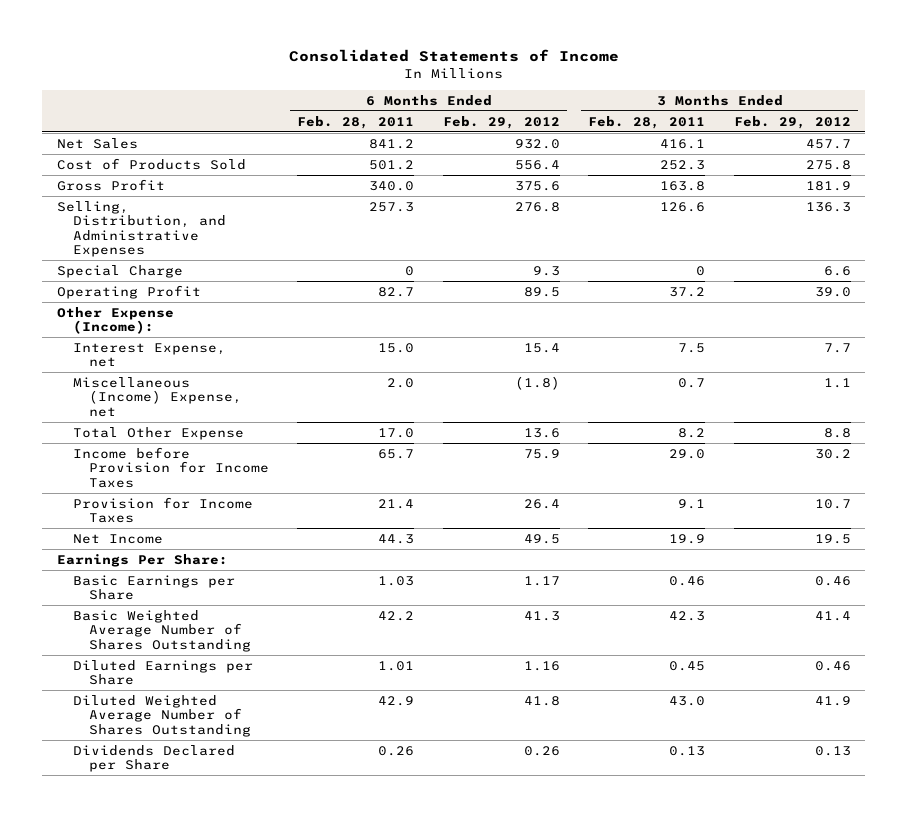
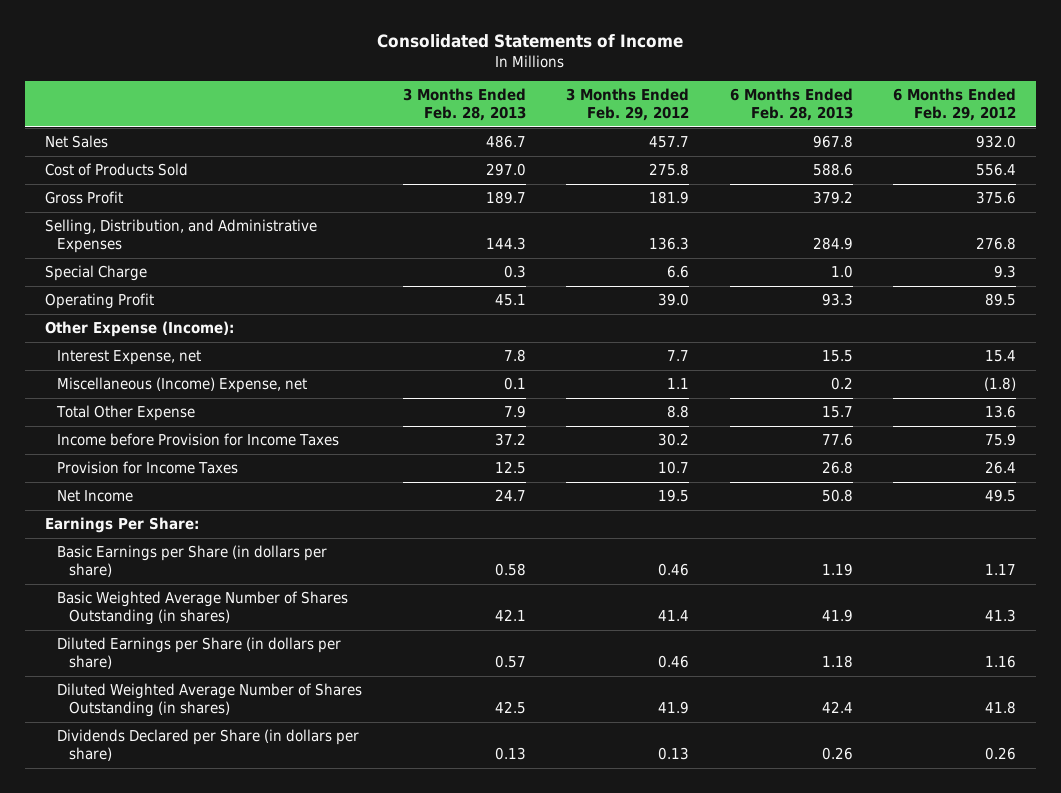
[297,115,415,129] Feb. 28, 2011 -> none
[588,115,706,129] Feb. 28, 2011 -> none
none -> [402,88,526,122] 3 Months Ended Feb. 28, 2013
none -> [729,88,853,122] 6 Months Ended Feb. 28, 2013
[72,574,235,601] Basic Earnings per Share -> [57,545,328,578] Basic Earnings per Share (in dollars per share)
[72,609,251,652] Basic Weighted Average Number of Shares Outstanding -> [57,591,349,626] Basic Weighted Average Number of Shares Outstanding (in shares)
[72,659,253,686] Diluted Earnings per Share -> [57,637,342,670] Diluted Earnings per Share (in dollars per share)
[72,694,251,737] Diluted Weighted Average Number of Shares Outstanding -> [57,683,363,718] Diluted Weighted Average Number of Shares Outstanding (in shares)
[72,744,235,773] Dividends Declared per Share -> [57,729,360,762] Dividends Declared per Share (in dollars per share)

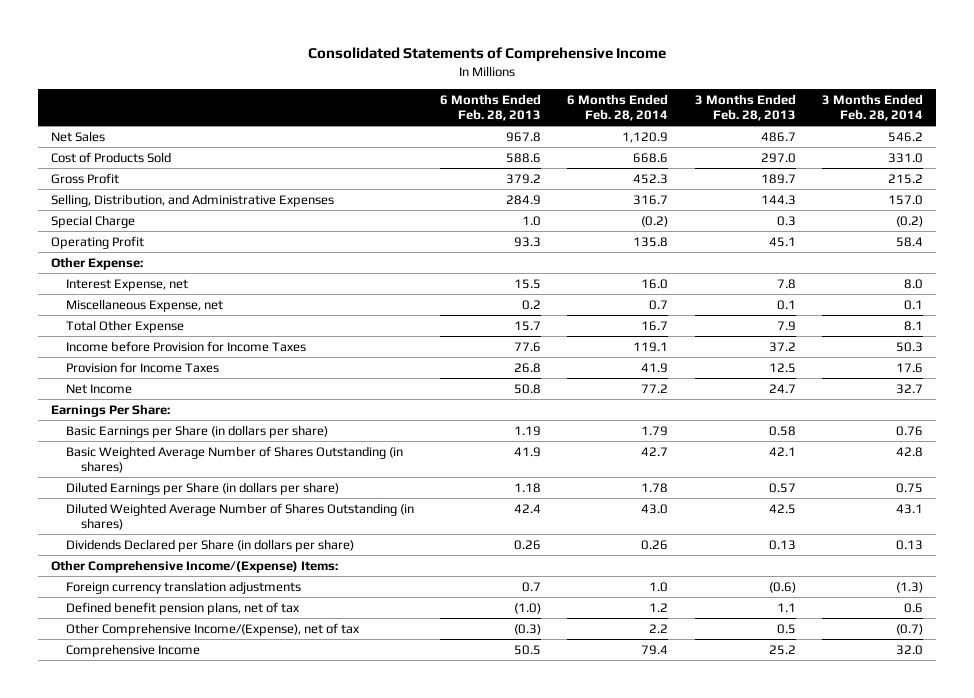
[377,33,684,48] Consolidated Statements of Income -> [307,47,666,63] Consolidated Statements of Comprehensive Income
[566,88,690,122] 3 Months Ended Feb. 29, 2012 -> none
[893,88,1017,122] 6 Months Ended Feb. 29, 2012 -> none
none -> [567,93,669,122] 6 Months Ended Feb. 28, 2014
none -> [822,93,924,122] 3 Months Ended Feb. 28, 2014
[44,321,234,338] Other Expense (Income): -> [50,256,143,270] Other Expense:
[57,377,308,394] Miscellaneous (Income) Expense, net -> [65,298,223,312] Miscellaneous Expense, net
none -> [50,559,338,573] Other Comprehensive Income/(Expense) Items:
none -> [65,580,301,594] Foreign currency translation adjustments
none -> [65,601,300,615] Defined benefit pension plans, net of tax
none -> [65,622,360,636] Other Comprehensive Income/(Expense), net of tax
none -> [65,643,200,657] Comprehensive Income

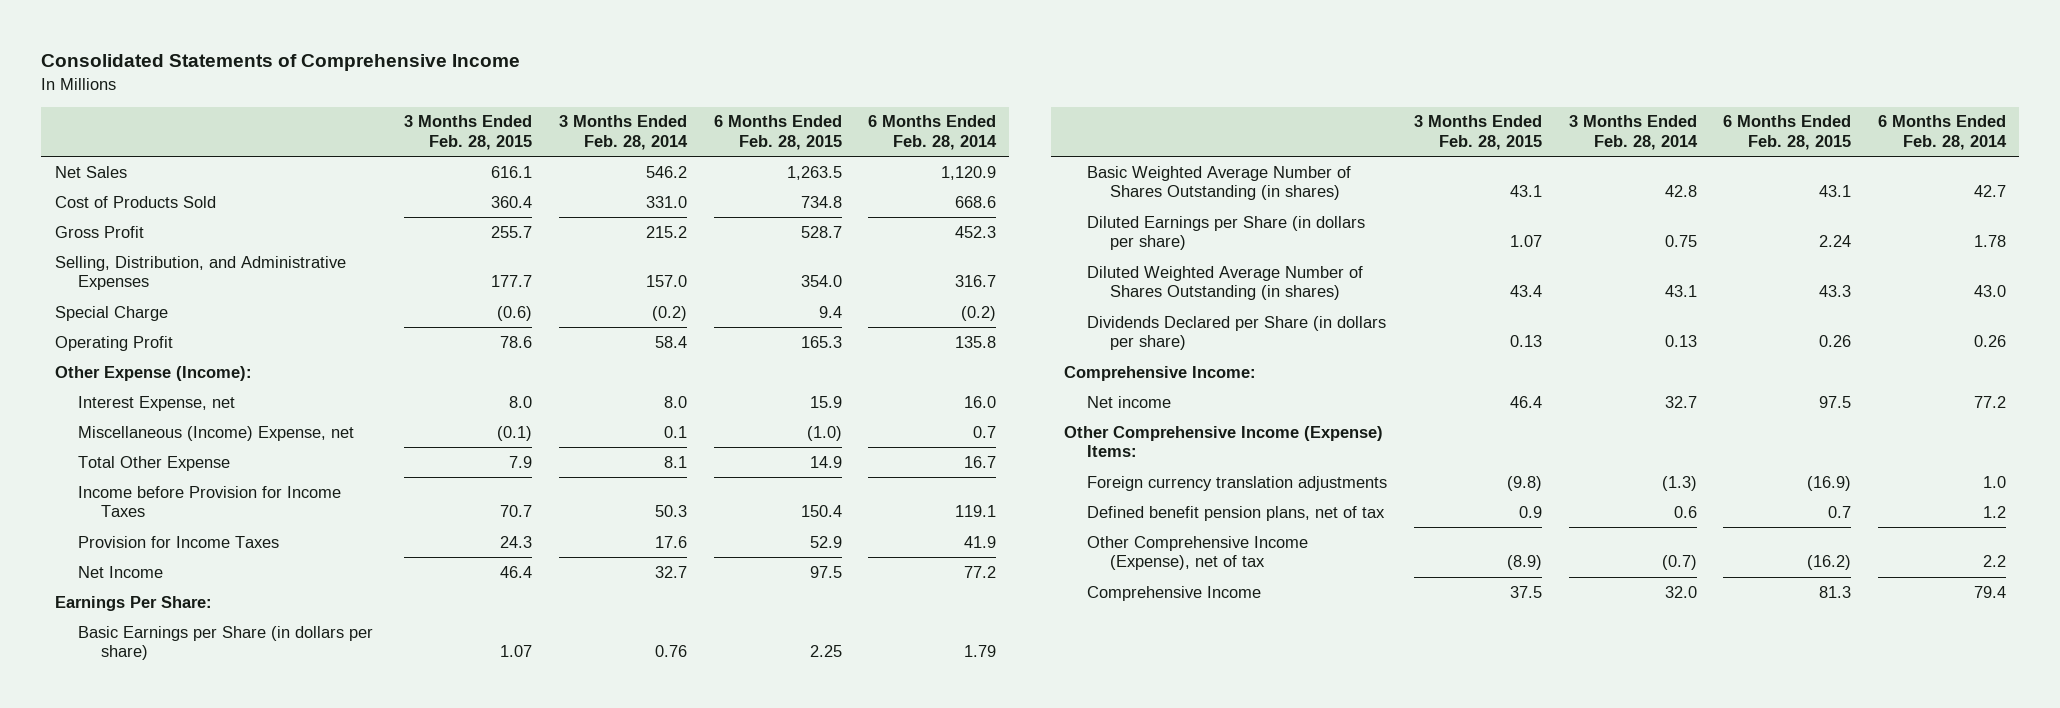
[440,93,542,122] 6 Months Ended Feb. 28, 2013 -> none
[694,93,796,122] 3 Months Ended Feb. 28, 2013 -> none
none -> [404,115,533,150] 3 Months Ended Feb. 28, 2015
none -> [713,115,842,150] 6 Months Ended Feb. 28, 2015
[50,256,143,270] Other Expense: -> [54,365,252,381] Other Expense (Income):
[65,298,223,312] Miscellaneous Expense, net -> [77,425,354,441] Miscellaneous (Income) Expense, net
none -> [1064,365,1257,381] Comprehensive Income:
none -> [1087,395,1172,408] Net income
[50,559,338,573] Other Comprehensive Income/(Expense) Items: -> [1064,425,1384,458] Other Comprehensive Income (Expense) Items:
[65,622,360,636] Other Comprehensive Income/(Expense), net of tax -> [1087,535,1309,571] Other Comprehensive Income (Expense), net of tax

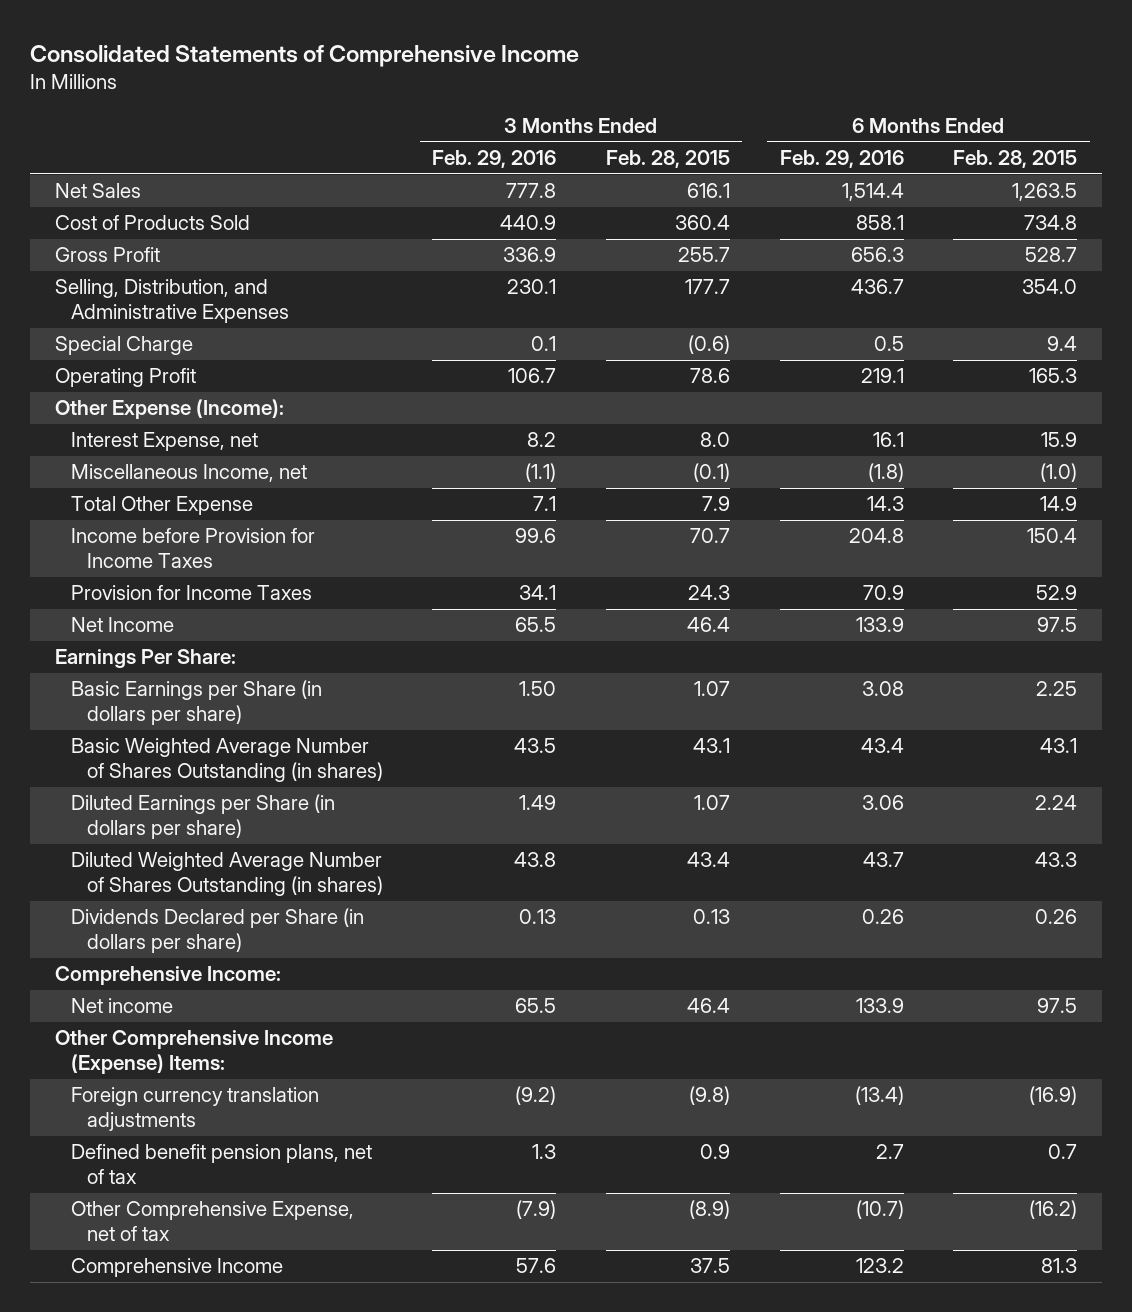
[558,115,688,150] 3 Months Ended Feb. 28, 2014 -> none
[868,115,998,150] 6 Months Ended Feb. 28, 2014 -> none
none -> [432,150,557,169] Feb. 29, 2016
none -> [779,150,904,169] Feb. 29, 2016
[77,425,354,441] Miscellaneous (Income) Expense, net -> [70,464,307,483] Miscellaneous Income, net
[1087,535,1309,571] Other Comprehensive Income (Expense), net of tax -> [70,1201,354,1242] Other Comprehensive Expense, net of tax

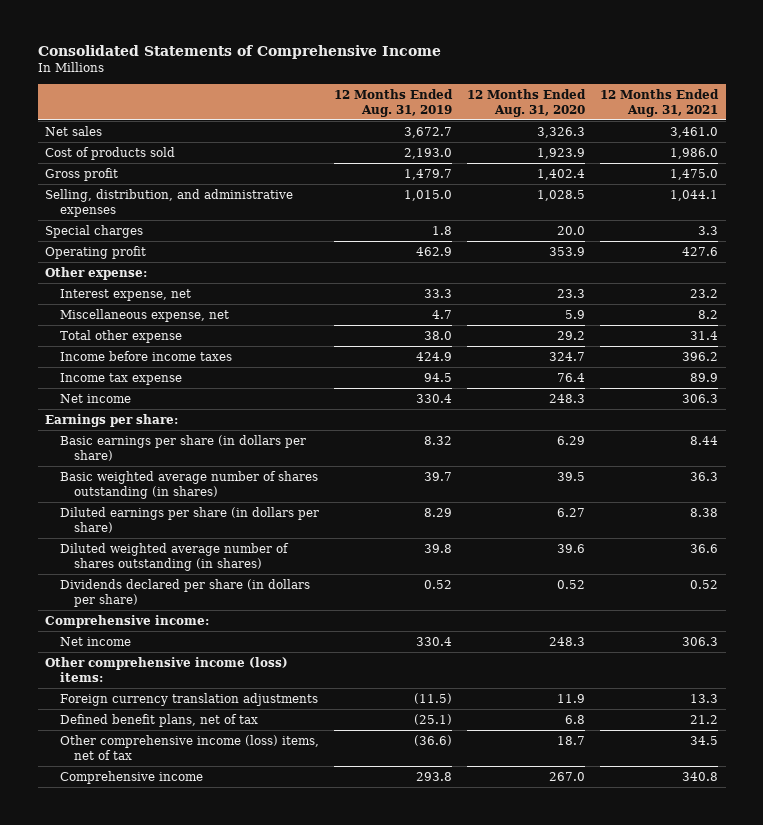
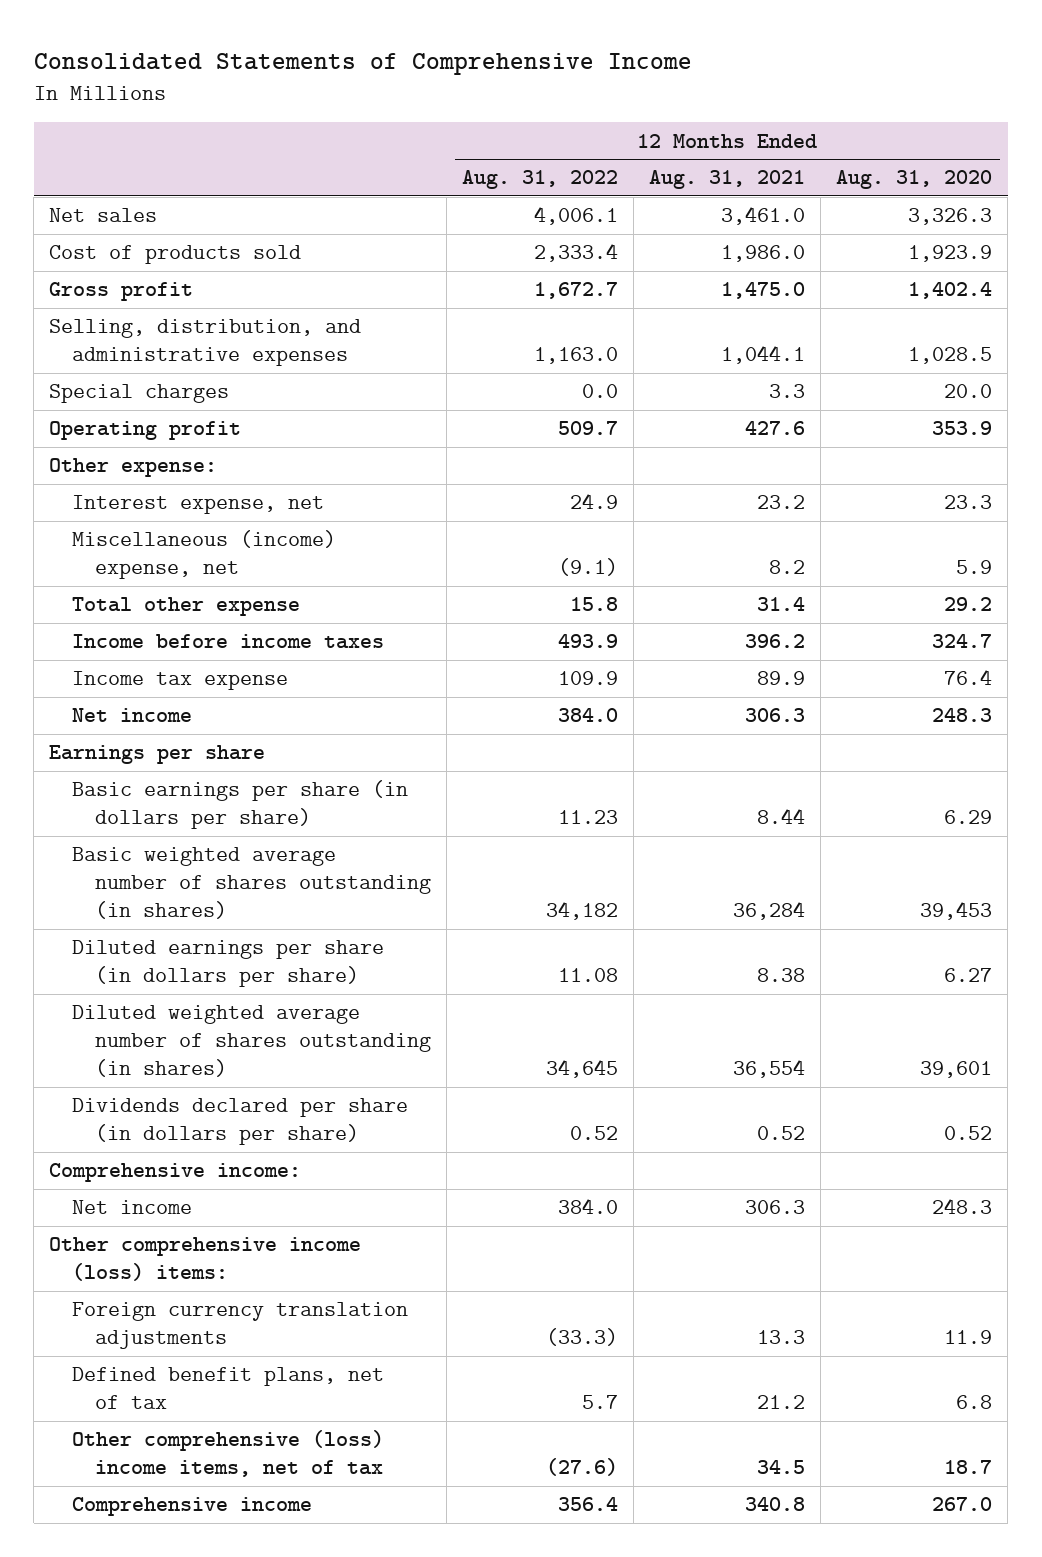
[333,88,453,117] 12 Months Ended Aug. 31, 2019 -> none
none -> [462,170,619,190] Aug. 31, 2022
[59,308,229,322] Miscellaneous expense, net -> [72,530,337,580] Miscellaneous (income) expense, net
[45,413,179,427] Earnings per share: -> [49,745,266,765] Earnings per share
[556,471,585,481] 39.5 -> [920,901,993,921] 39,453
[690,471,719,481] 36.3 -> [733,901,806,921] 36,284
[556,543,585,553] 39.6 -> [920,1061,993,1079] 39,601
[690,543,719,553] 36.6 -> [733,1059,806,1079] 36,554
[59,734,319,760] Other comprehensive income (loss) items, net of tax -> [72,1430,385,1478] Other comprehensive (loss) income items, net of tax

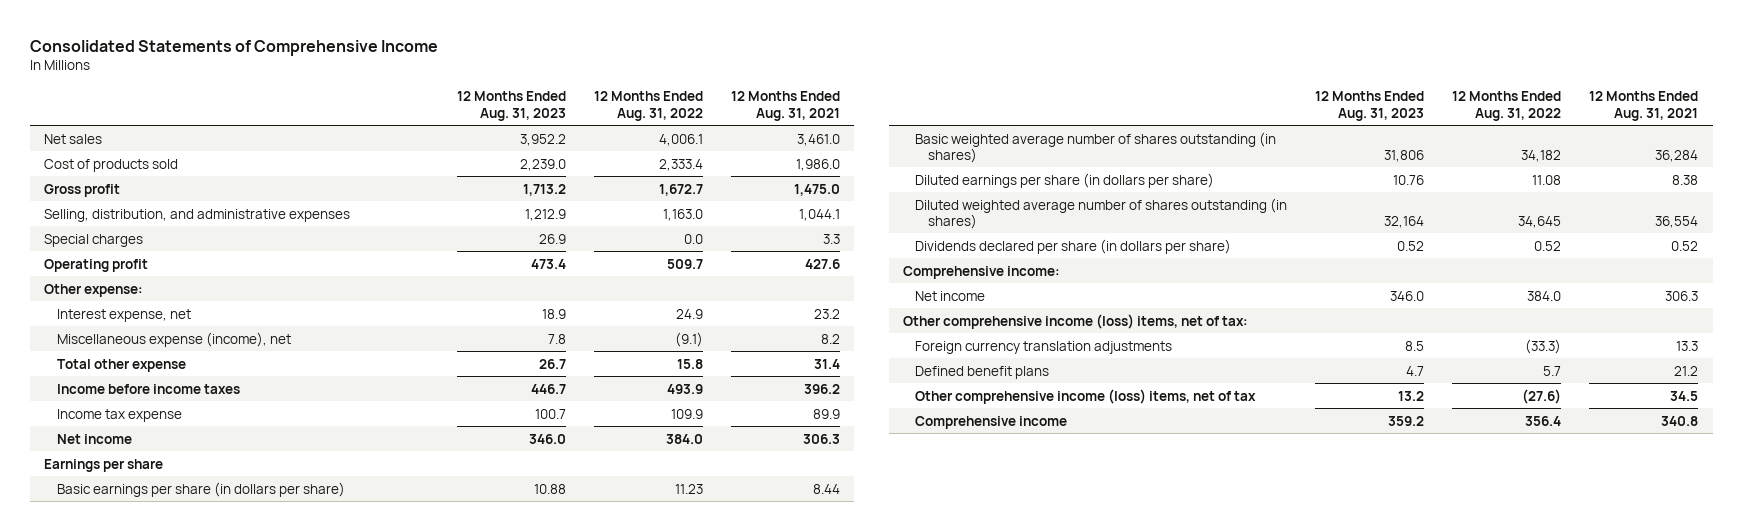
[836,170,993,190] Aug. 31, 2020 -> none
none -> [457,91,567,121] 12 Months Ended Aug. 31, 2023
[72,530,337,580] Miscellaneous (income) expense, net -> [57,331,292,347] Miscellaneous expense (income), net
[49,1237,362,1282] Other comprehensive income (loss) items: -> [902,313,1248,329] Other comprehensive income (loss) items, net of tax:
[72,1367,385,1410] Defined benefit plans, net of tax -> [915,365,1050,379] Defined benefit plans
[72,1430,385,1478] Other comprehensive (loss) income items, net of tax -> [915,388,1257,404] Other comprehensive income (loss) items, net of tax

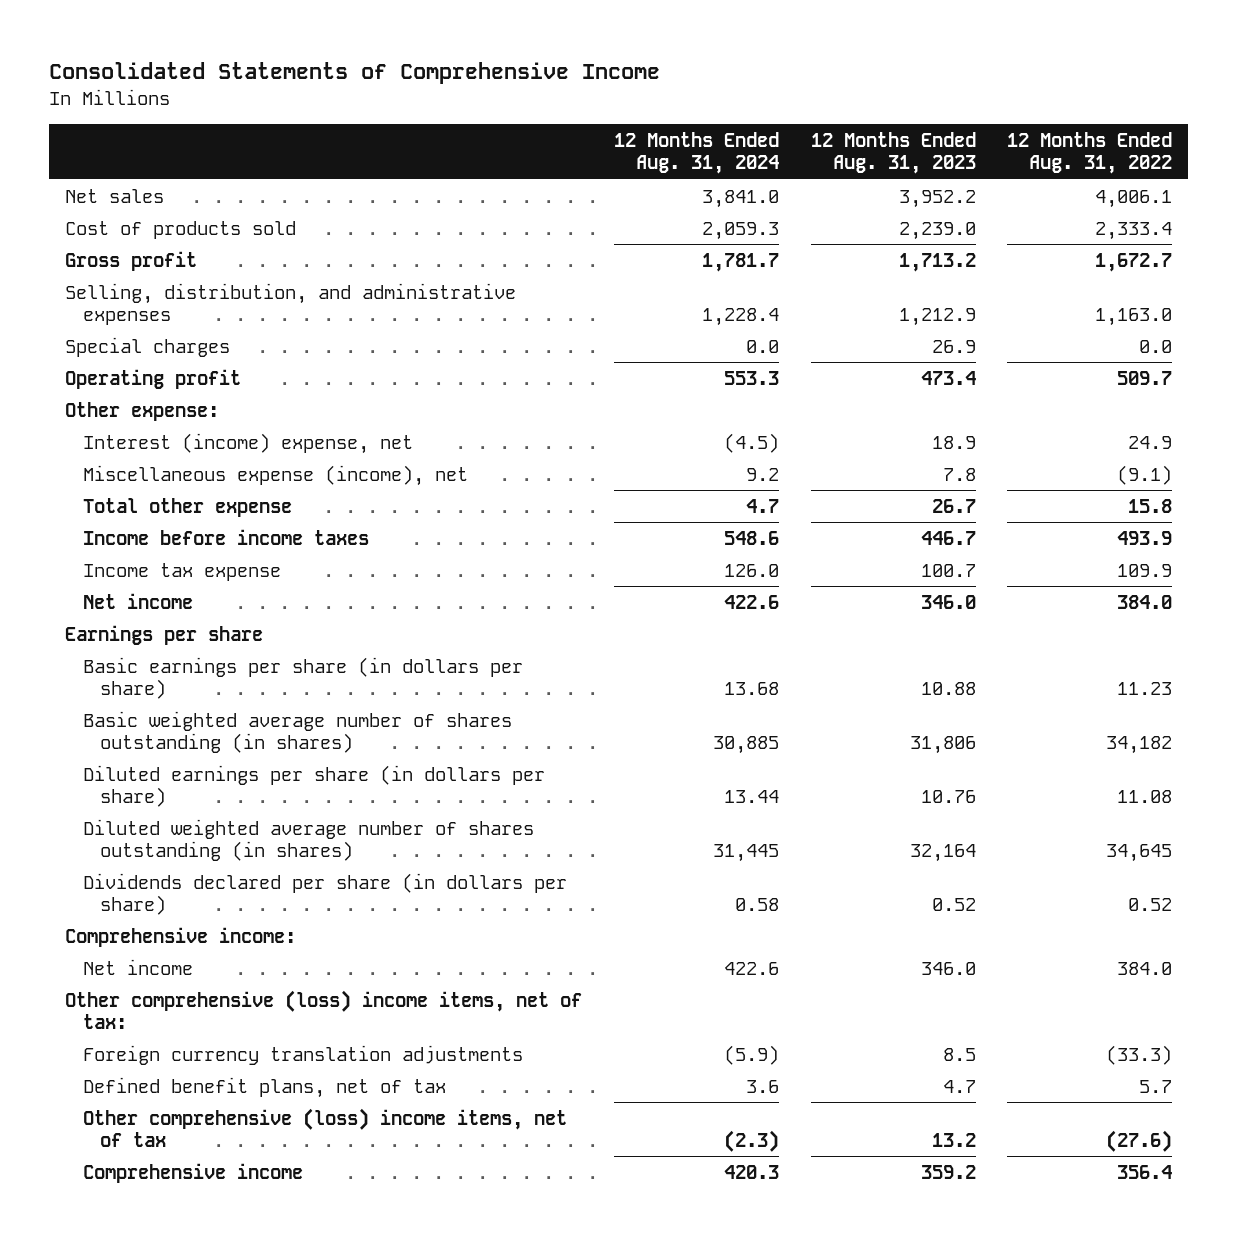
[731,91,841,121] 12 Months Ended Aug. 31, 2021 -> none
none -> [613,131,779,175] 12 Months Ended Aug. 31, 2024
[57,308,192,322] Interest expense, net -> [82,432,413,454] Interest (income) expense, net
[902,313,1248,329] Other comprehensive income (loss) items, net of tax: -> [65,989,583,1030] Other comprehensive (loss) income items, net of tax:
[915,365,1050,379] Defined benefit plans -> [82,1076,446,1098] Defined benefit plans, net of tax
[915,388,1257,404] Other comprehensive income (loss) items, net of tax -> [82,1107,567,1148] Other comprehensive (loss) income items, net of tax

